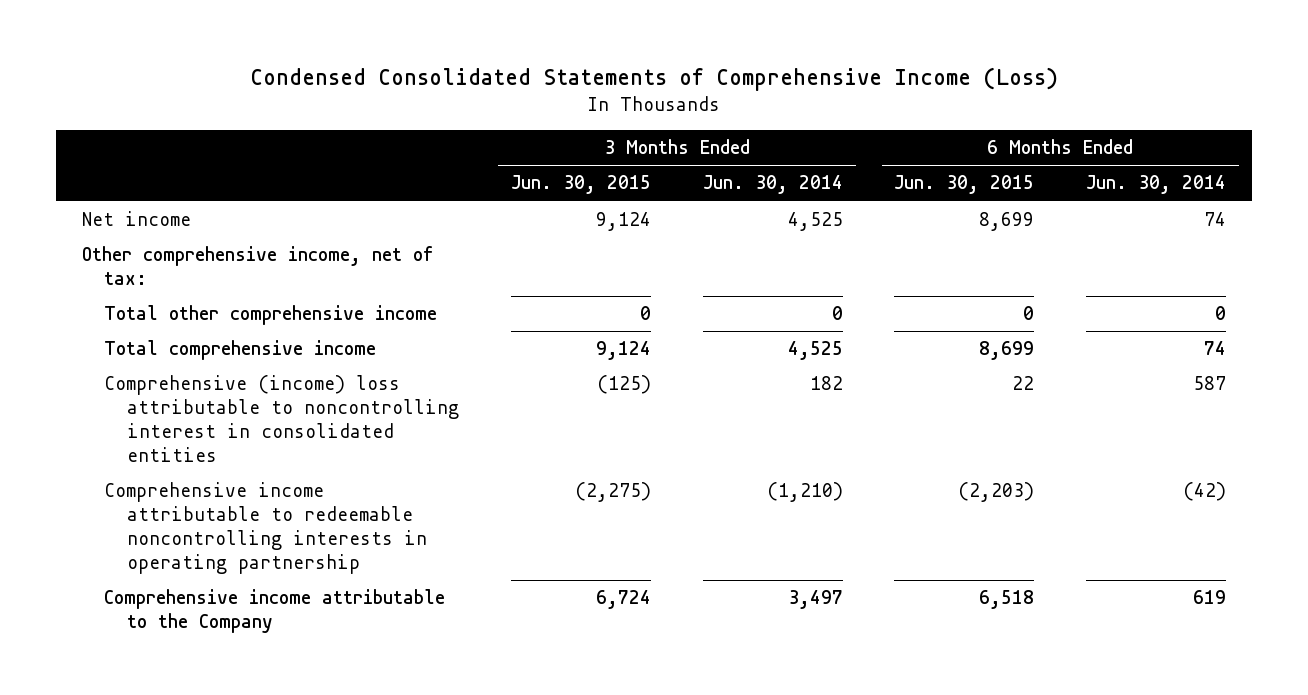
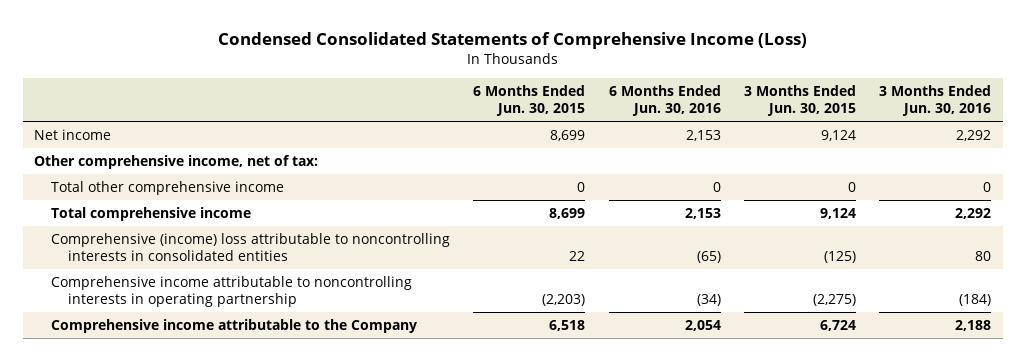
[702,175,843,195] Jun. 30, 2014 -> none
[1086,175,1227,195] Jun. 30, 2014 -> none
none -> [608,85,721,117] 6 Months Ended Jun. 30, 2016
none -> [879,85,992,117] 3 Months Ended Jun. 30, 2016
[104,375,460,462] Comprehensive (income) loss attributable to noncontrolling interest in consolidated entities -> [51,233,451,262] Comprehensive (income) loss attributable to noncontrolling interests in consolidated entities
[104,482,428,574] Comprehensive income attributable to redeemable noncontrolling interests in operating partnership -> [51,276,413,308] Comprehensive income attributable to noncontrolling interests in operating partnership

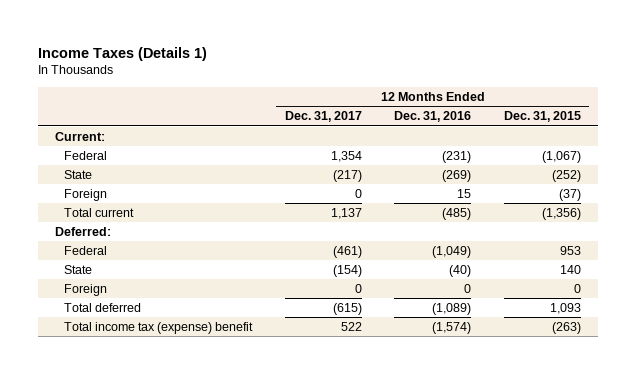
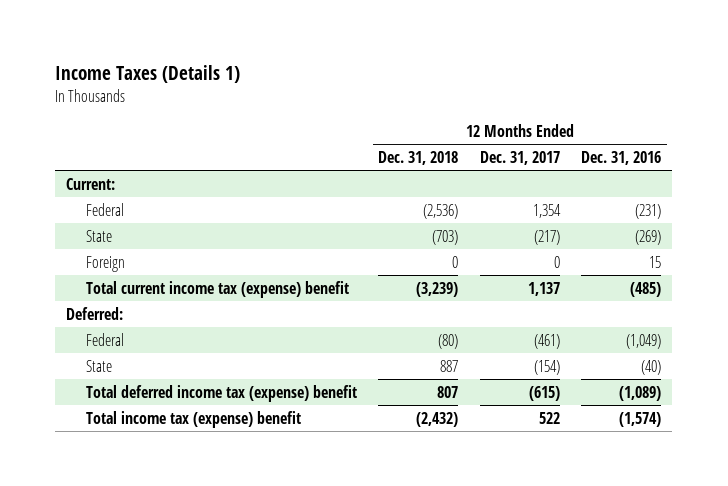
[504,111,582,123] Dec. 31, 2015 -> none
none -> [378,150,459,165] Dec. 31, 2018
[63,208,134,218] Total current -> [85,280,349,298] Total current income tax (expense) benefit
[63,284,107,297] Foreign -> none
[63,303,141,313] Total deferred -> [85,384,357,402] Total deferred income tax (expense) benefit

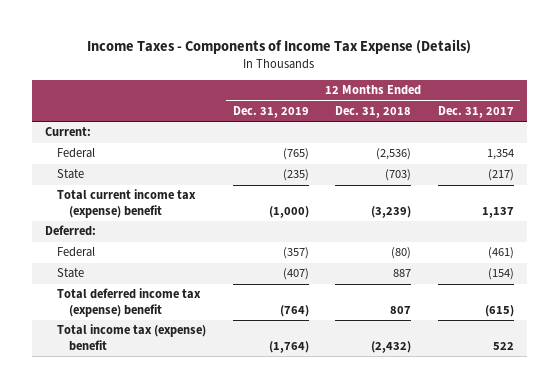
[55,65,241,84] Income Taxes (Details 1) -> [87,38,472,54] Income Taxes - Components of Income Tax Expense (Details)
[581,150,662,165] Dec. 31, 2016 -> none
none -> [232,106,309,119] Dec. 31, 2019
[85,255,125,272] Foreign -> none

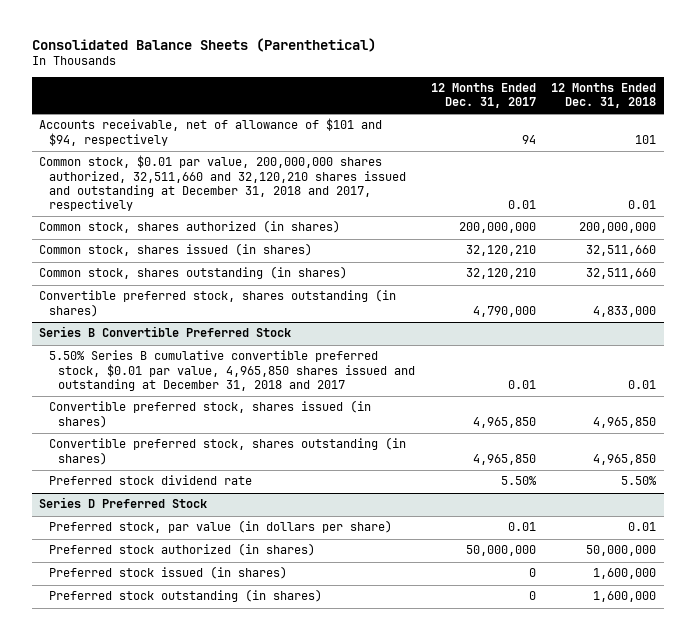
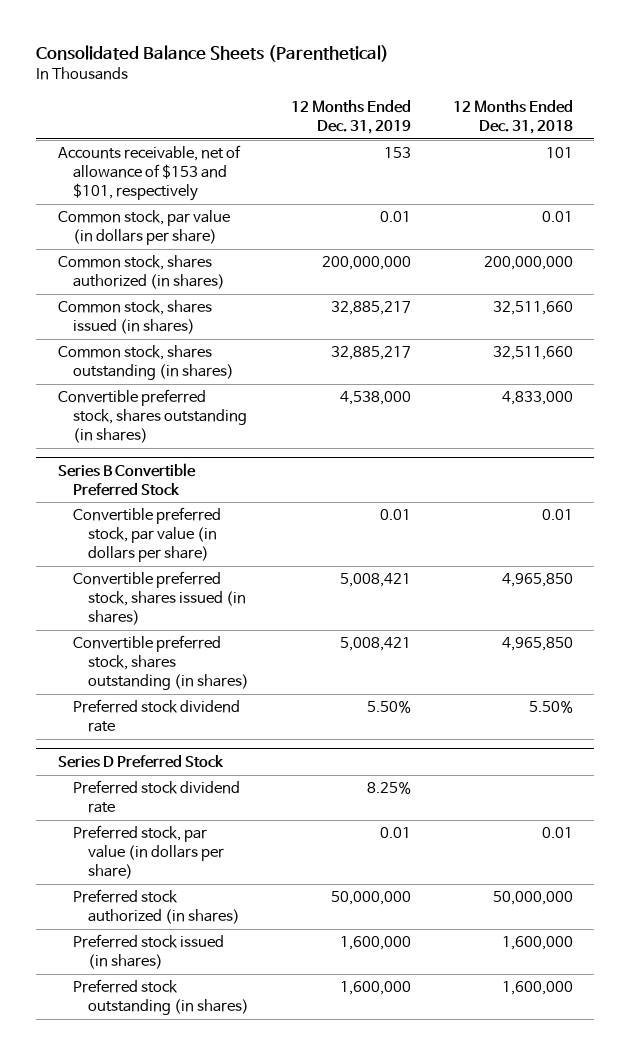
[430,83,536,109] 12 Months Ended Dec. 31, 2017 -> none
none -> [290,99,411,134] 12 Months Ended Dec. 31, 2019
[39,118,383,146] Accounts receivable, net of allowance of $101 and $94, respectively -> [57,145,241,201] Accounts receivable, net of allowance of $153 and $101, respectively
[39,155,406,211] Common stock, $0.01 par value, 200,000,000 shares authorized, 32,511,660 and 32,120,210 shares issued and outstanding at December 31, 2018 and 2017, respectively -> [57,210,230,246] Common stock, par value (in dollars per share)
[48,350,416,391] 5.50% Series B cumulative convertible preferred stock, $0.01 par value, 4,965,850 shares issued and outstanding at December 31, 2018 and 2017 -> [72,507,221,562] Convertible preferred stock, par value (in dollars per share)
none -> [72,780,240,814] Preferred stock dividend rate

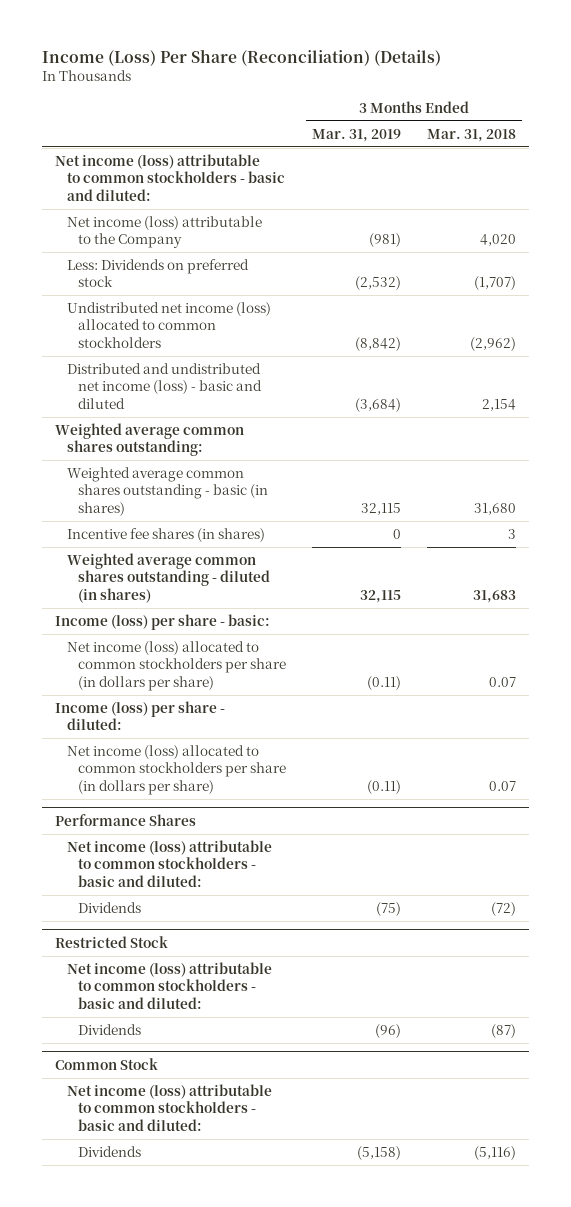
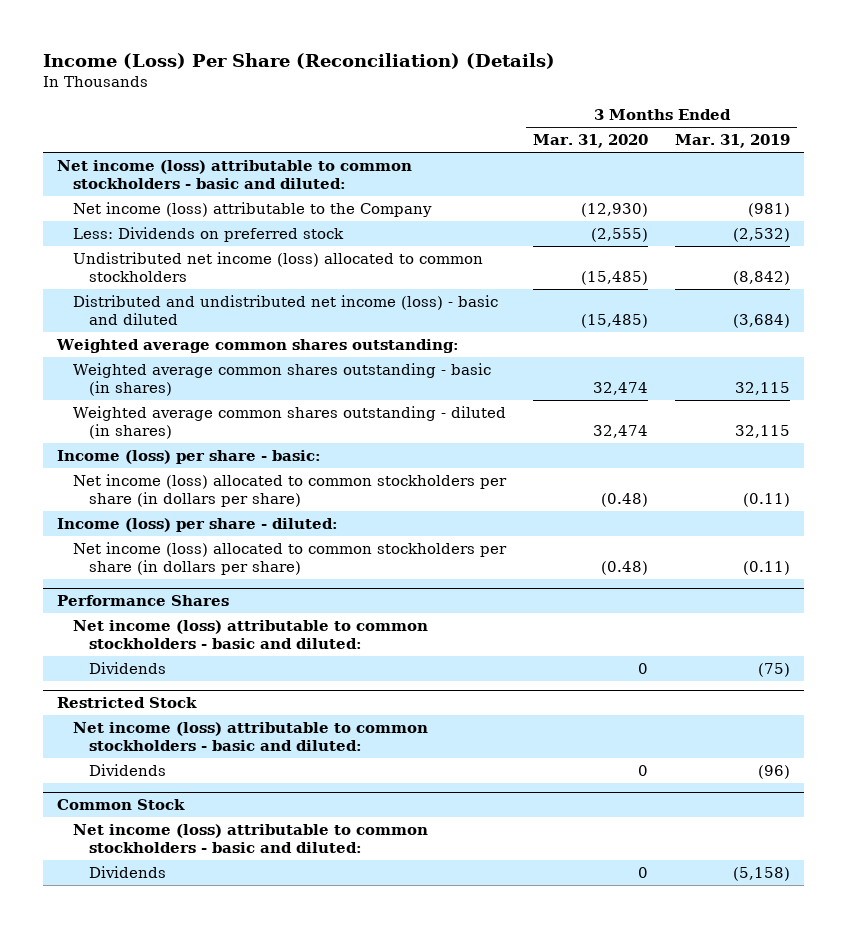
[426,128,516,142] Mar. 31, 2018 -> none
none -> [533,134,649,149] Mar. 31, 2020
[66,527,265,542] Incentive fee shares (in shares) -> none

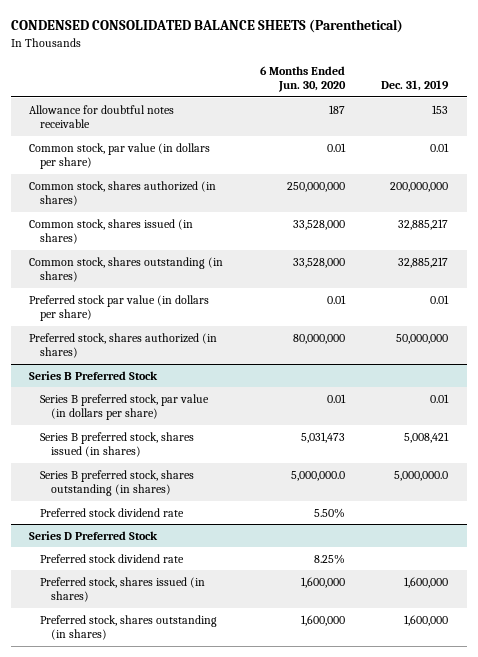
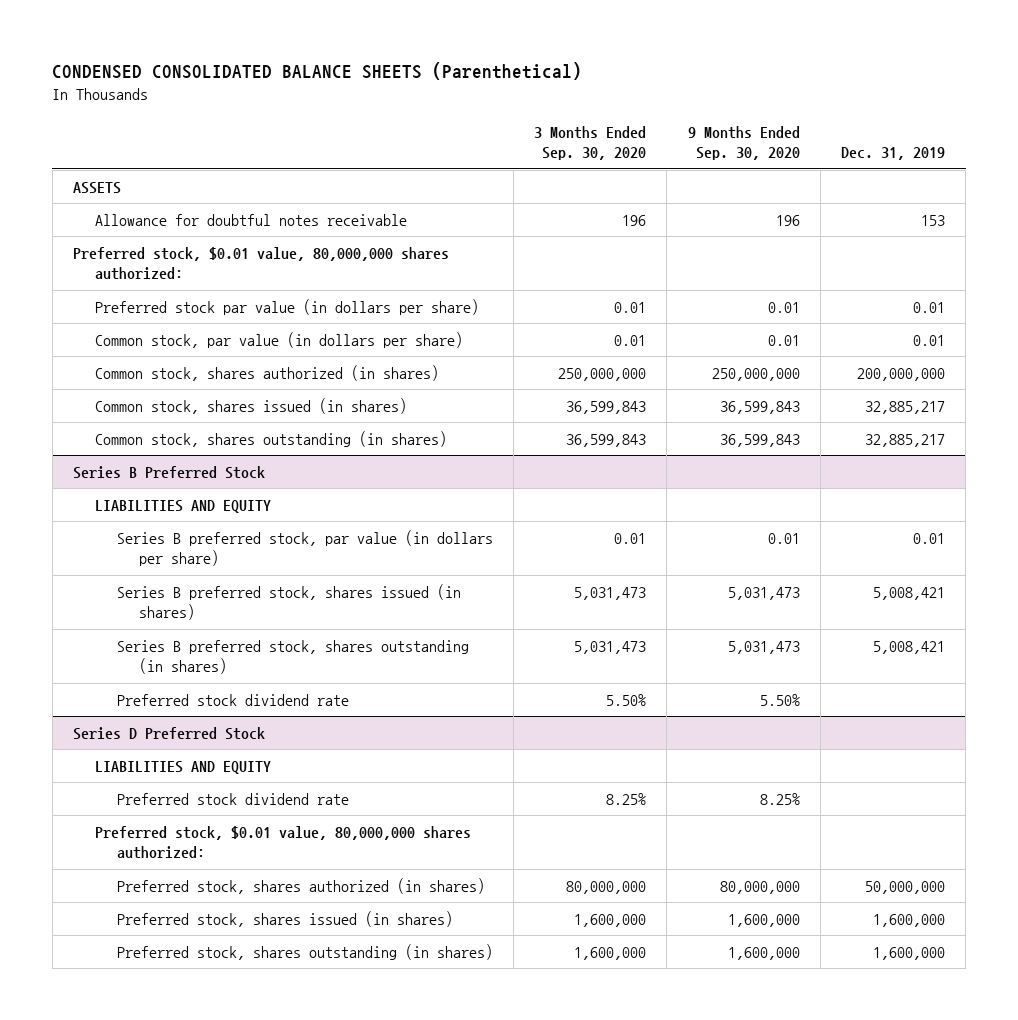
[259,65,346,93] 6 Months Ended Jun. 30, 2020 -> none
none -> [534,125,647,161] 3 Months Ended Sep. 30, 2020
none -> [687,125,800,161] 9 Months Ended Sep. 30, 2020
none -> [72,181,121,194] ASSETS
none -> [72,246,449,281] Preferred stock, $0.01 value, 80,000,000 shares authorized:
[29,294,210,322] Preferred stock par value (in dollars per share) -> [94,298,479,315] Preferred stock par value (in dollars per share)
[29,332,218,359] Preferred stock, shares authorized (in shares) -> none
none -> [94,499,271,513] LIABILITIES AND EQUITY
[394,470,449,481] 5,000,000.0 -> [873,640,946,654] 5,008,421
none -> [94,760,271,774] LIABILITIES AND EQUITY
none -> [94,825,471,860] Preferred stock, $0.01 value, 80,000,000 shares authorized:
none -> [116,877,485,894] Preferred stock, shares authorized (in shares)

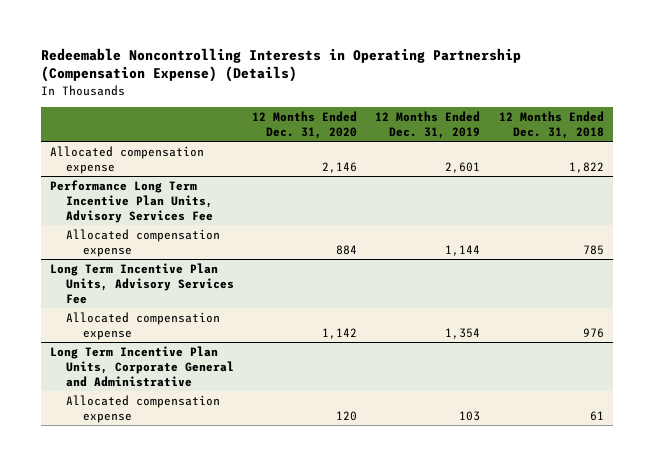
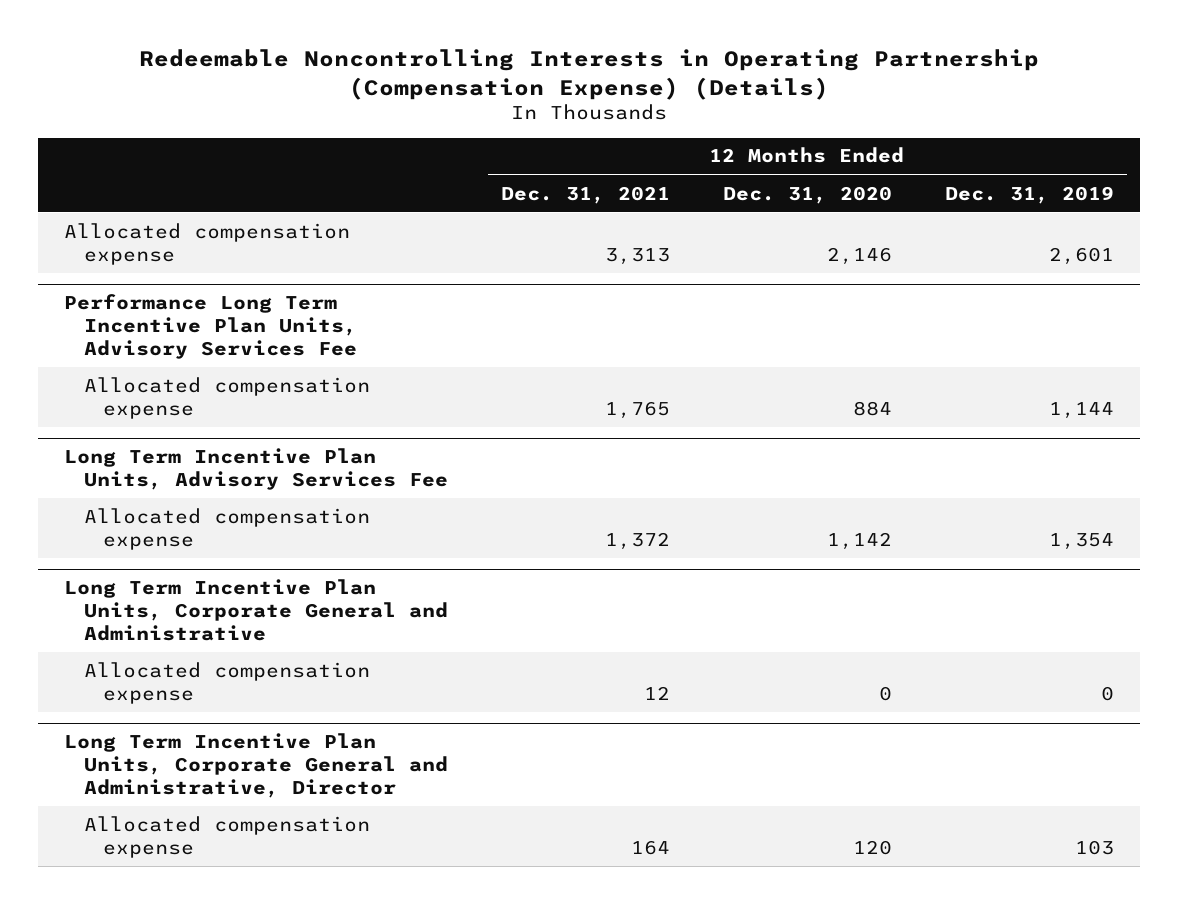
[498,110,604,139] 12 Months Ended Dec. 31, 2018 -> none
none -> [500,185,670,204] Dec. 31, 2021
none -> [83,661,370,704] Allocated compensation expense
none -> [64,733,448,799] Long Term Incentive Plan Units, Corporate General and Administrative, Director

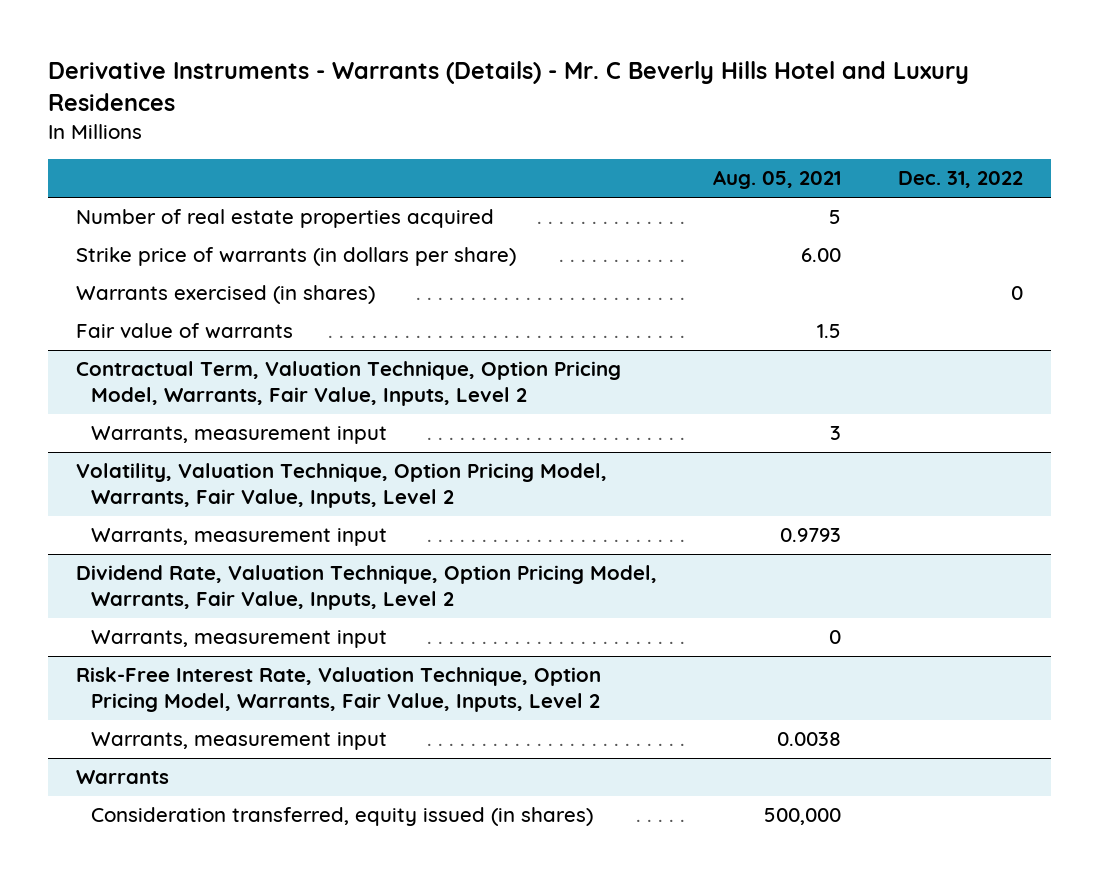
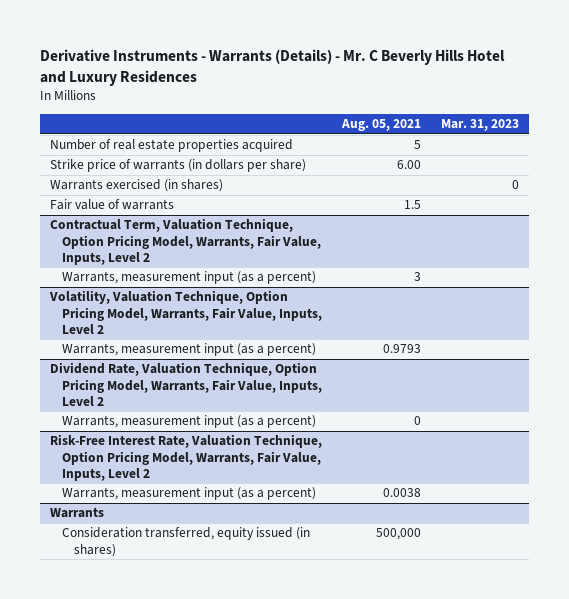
[897,171,1023,189] Dec. 31, 2022 -> none
none -> [440,119,519,132] Mar. 31, 2023
[90,426,387,445] Warrants, measurement input -> [62,271,317,285] Warrants, measurement input (as a percent)
[90,528,387,547] Warrants, measurement input -> [62,343,317,357] Warrants, measurement input (as a percent)
[90,630,387,649] Warrants, measurement input -> [62,415,317,429] Warrants, measurement input (as a percent)
[90,732,387,751] Warrants, measurement input -> [62,487,317,501] Warrants, measurement input (as a percent)

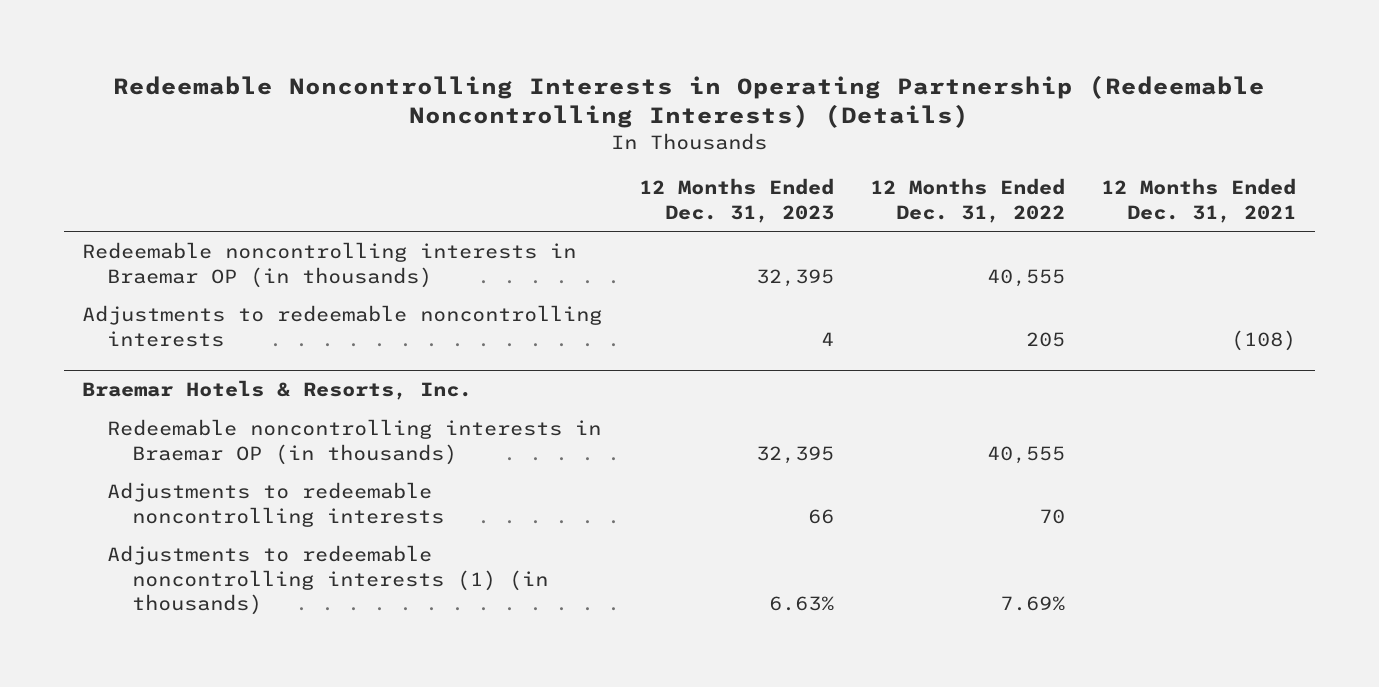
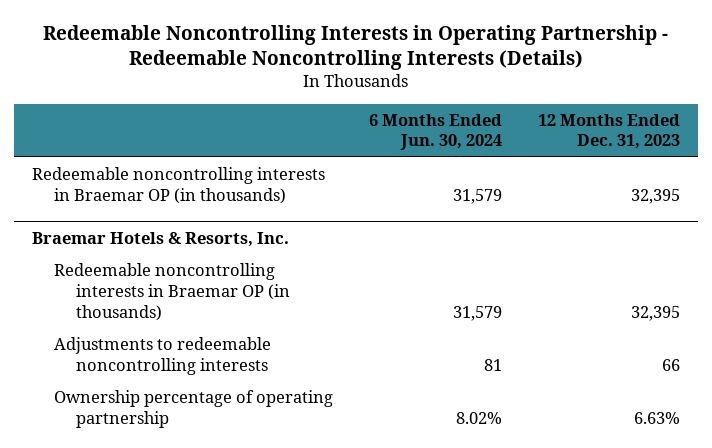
[113,74,1266,129] Redeemable Noncontrolling Interests in Operating Partnership (Redeemable Noncontrolling Interests) (Details) -> [43,24,669,71] Redeemable Noncontrolling Interests in Operating Partnership - Redeemable Noncontrolling Interests (Details)
[870,178,1066,223] 12 Months Ended Dec. 31, 2022 -> none
[1101,178,1297,223] 12 Months Ended Dec. 31, 2021 -> none
none -> [368,113,502,151] 6 Months Ended Jun. 30, 2024
[82,305,603,347] Adjustments to redeemable noncontrolling interests -> none
[106,545,548,616] Adjustments to redeemable noncontrolling interests (1) (in thousands) -> [54,390,334,428] Ownership percentage of operating partnership

